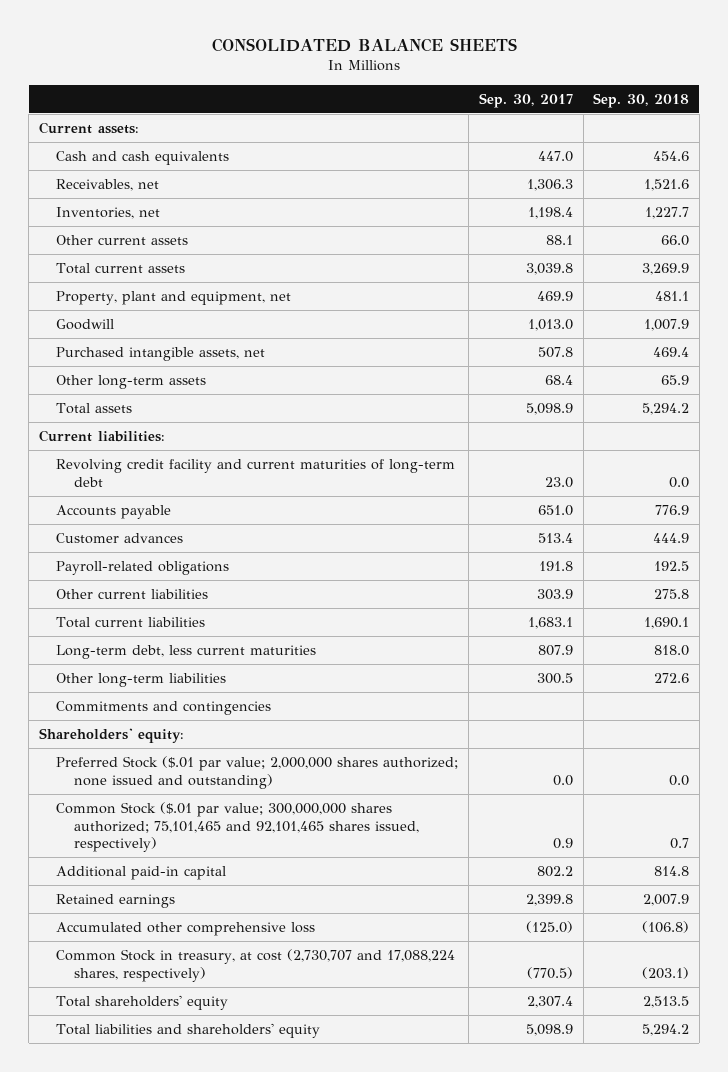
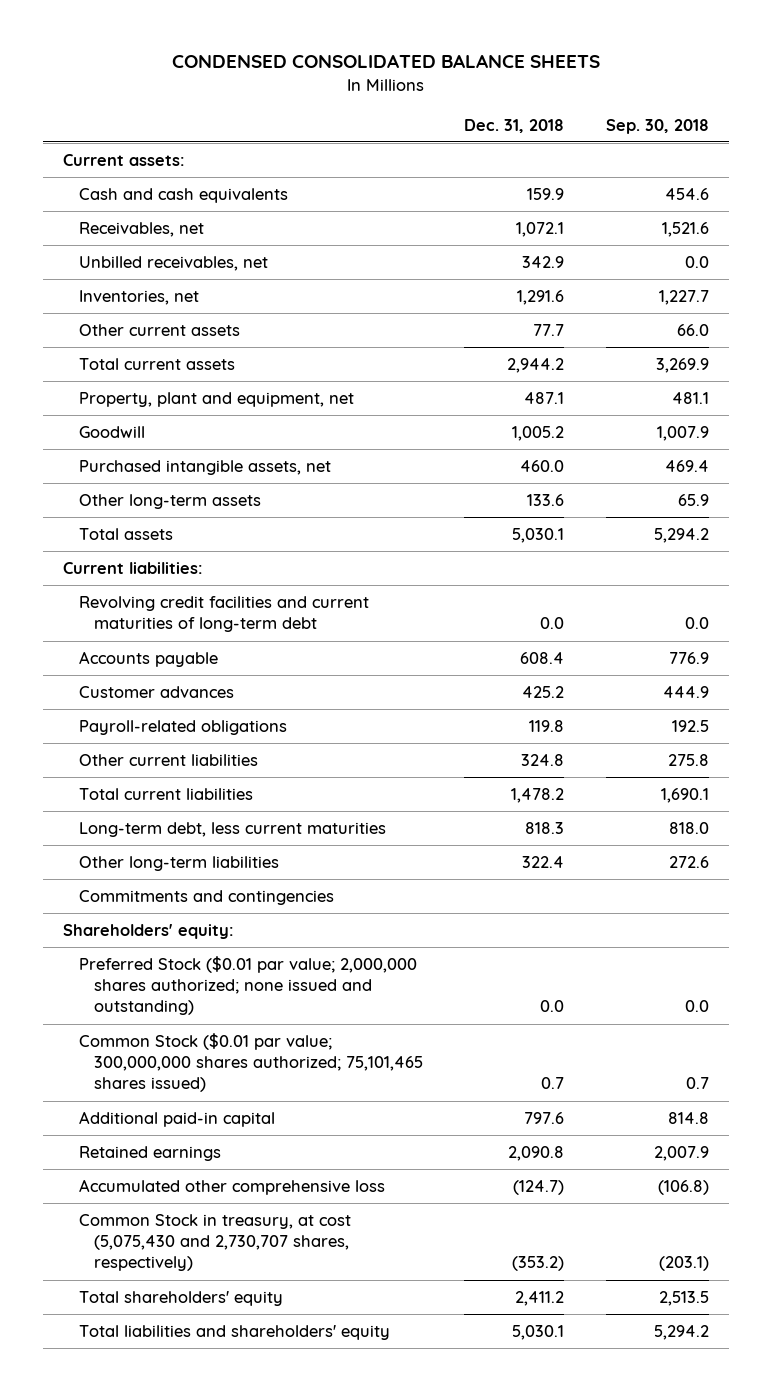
[212,38,518,53] CONSOLIDATED BALANCE SHEETS -> [171,54,600,69] CONDENSED CONSOLIDATED BALANCE SHEETS
[478,92,573,108] Sep. 30, 2017 -> none
none -> [464,118,565,133] Dec. 31, 2018
none -> [78,256,268,272] Unbilled receivables, net
[56,459,456,487] Revolving credit facility and current maturities of long-term debt -> [78,596,369,633] Revolving credit facilities and current maturities of long-term debt
[56,756,459,789] Preferred Stock ($.01 par value; 2,000,000 shares authorized; none issued and outstanding) -> [78,956,417,1016] Preferred Stock ($0.01 par value; 2,000,000 shares authorized; none issued and outstanding)
[56,802,419,853] Common Stock ($.01 par value; 300,000,000 shares authorized; 75,101,465 and 92,101,465 shares issued, respectively) -> [78,1033,424,1093] Common Stock ($0.01 par value; 300,000,000 shares authorized; 75,101,465 shares issued)
[56,949,456,982] Common Stock in treasury, at cost (2,730,707 and 17,088,224 shares, respectively) -> [78,1214,351,1272] Common Stock in treasury, at cost (5,075,430 and 2,730,707 shares, respectively)

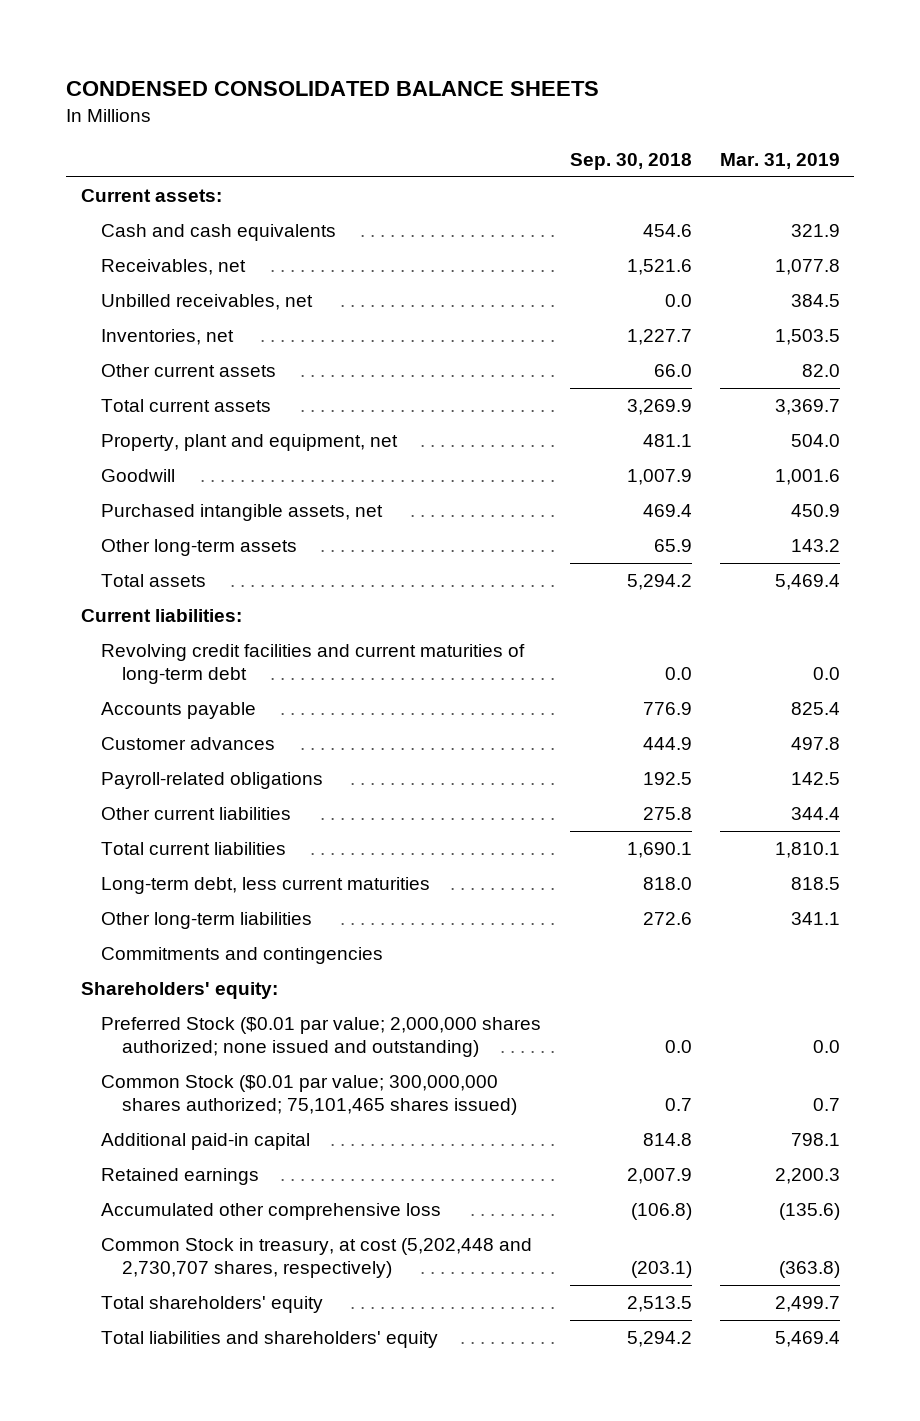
[464,118,565,133] Dec. 31, 2018 -> none
none -> [719,152,840,169] Mar. 31, 2019
[78,1214,351,1272] Common Stock in treasury, at cost (5,075,430 and 2,730,707 shares, respectively) -> [101,1238,533,1279] Common Stock in treasury, at cost (5,202,448 and 2,730,707 shares, respectively)

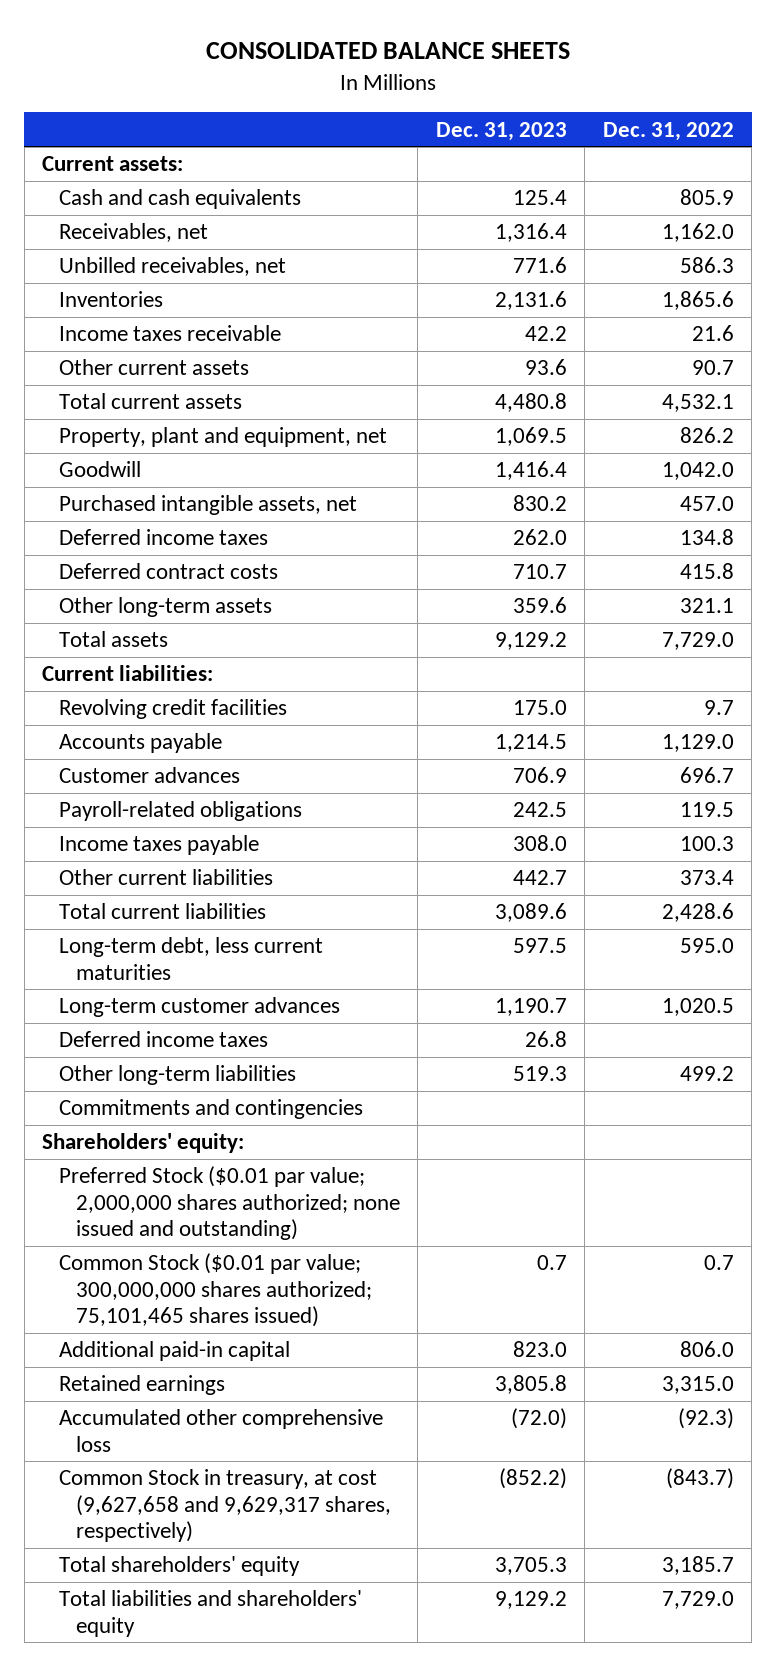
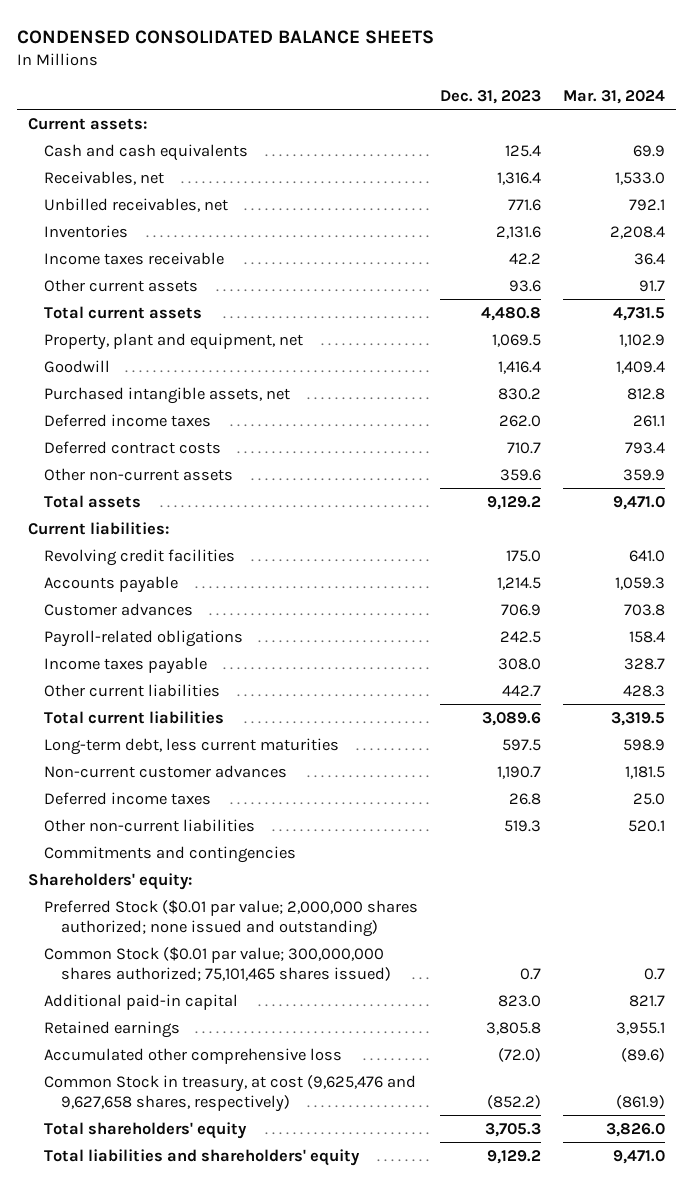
[206,42,571,60] CONSOLIDATED BALANCE SHEETS -> [17,30,435,45] CONDENSED CONSOLIDATED BALANCE SHEETS
[602,121,734,141] Dec. 31, 2022 -> none
none -> [562,90,665,105] Mar. 31, 2024
[59,597,273,618] Other long-term assets -> [44,467,234,481] Other non-current assets
[59,997,341,1018] Long-term customer advances -> [44,764,288,778] Non-current customer advances
[59,1065,297,1086] Other long-term liabilities -> [44,818,256,832] Other non-current liabilities
[59,1469,391,1542] Common Stock in treasury, at cost (9,627,658 and 9,629,317 shares, respectively) -> [44,1074,417,1112] Common Stock in treasury, at cost (9,625,476 and 9,627,658 shares, respectively)

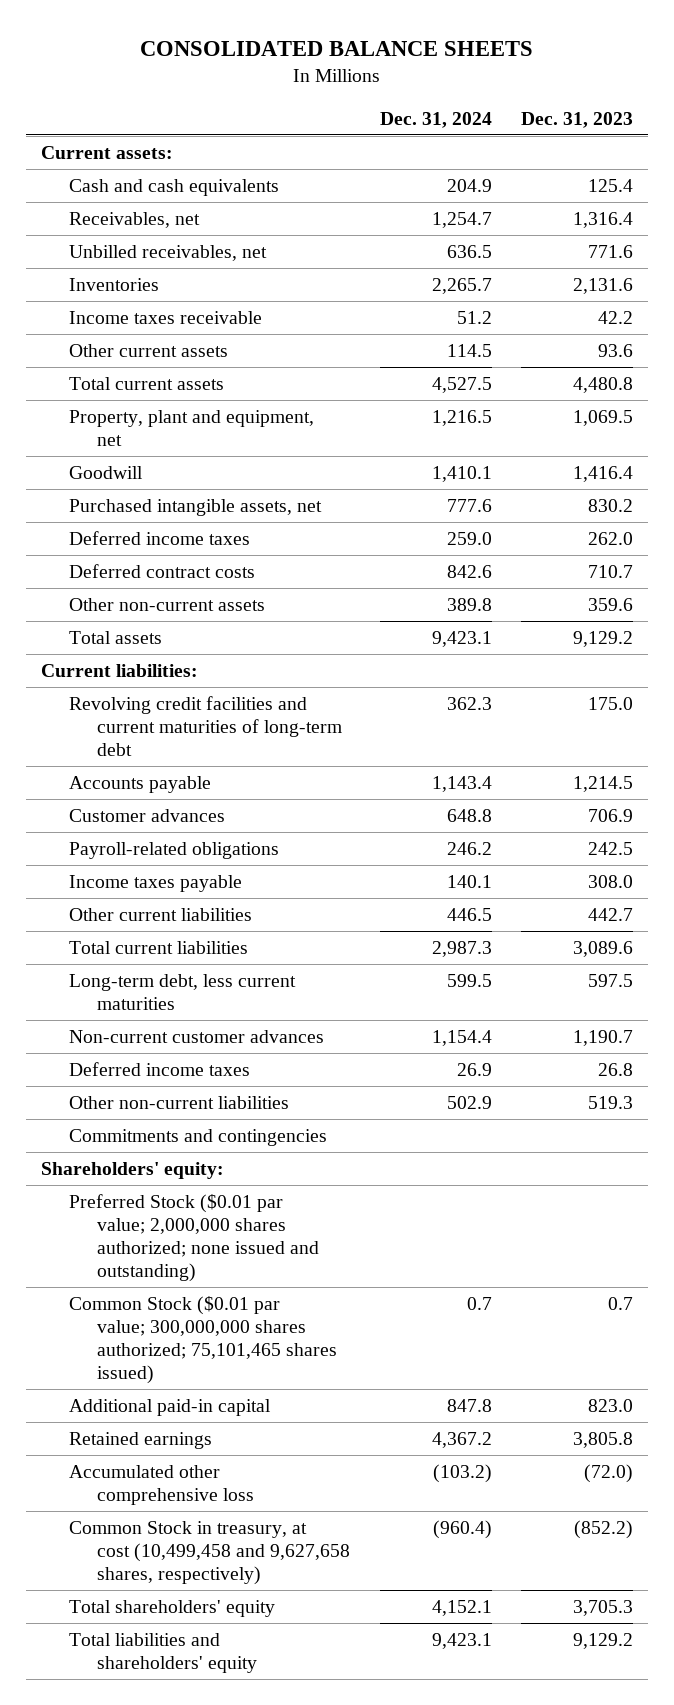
[17,30,435,45] CONDENSED CONSOLIDATED BALANCE SHEETS -> [139,41,533,57] CONSOLIDATED BALANCE SHEETS
[562,90,665,105] Mar. 31, 2024 -> none
none -> [379,111,492,128] Dec. 31, 2024
[44,548,236,566] Revolving credit facilities -> [68,695,343,757] Revolving credit facilities and current maturities of long-term debt
[44,1074,417,1112] Common Stock in treasury, at cost (9,625,476 and 9,627,658 shares, respectively) -> [68,1520,351,1586] Common Stock in treasury, at cost (10,499,458 and 9,627,658 shares, respectively)

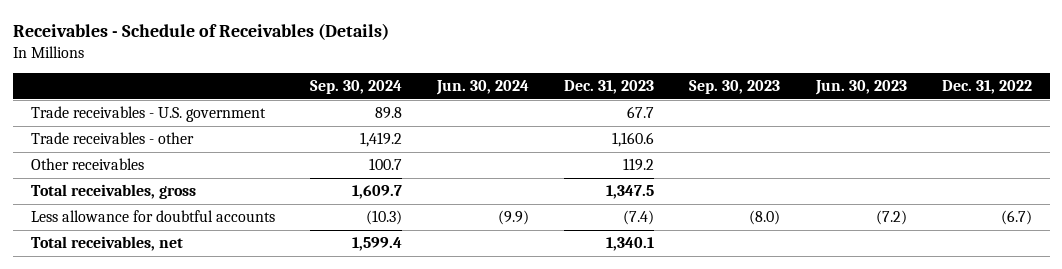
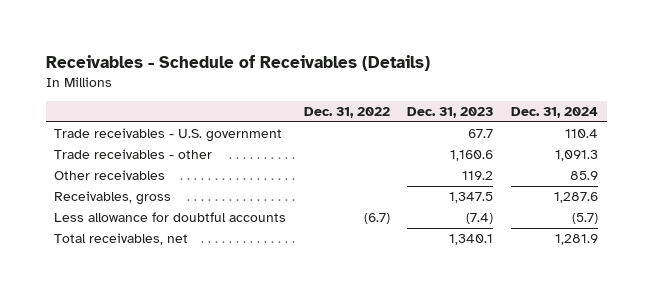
[309,80,402,95] Sep. 30, 2024 -> none
[436,80,530,96] Jun. 30, 2024 -> none
[689,80,781,95] Sep. 30, 2023 -> none
[814,80,907,96] Jun. 30, 2023 -> none
none -> [511,107,599,119] Dec. 31, 2024
[30,184,196,200] Total receivables, gross -> [54,191,172,206] Receivables, gross

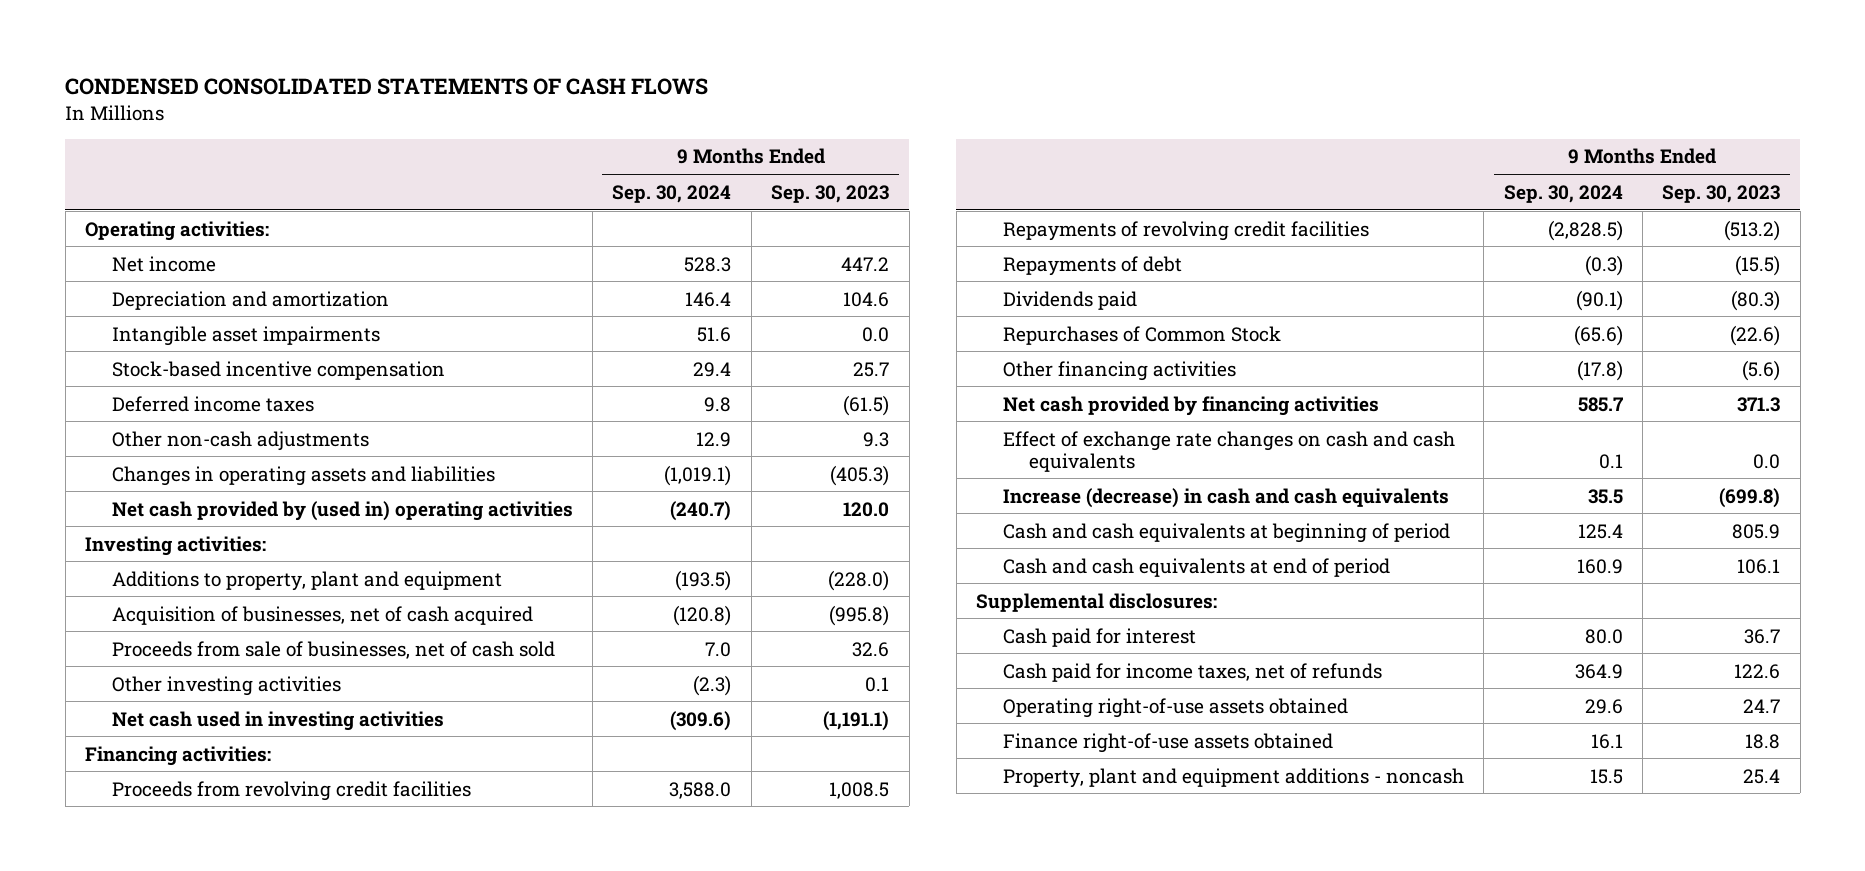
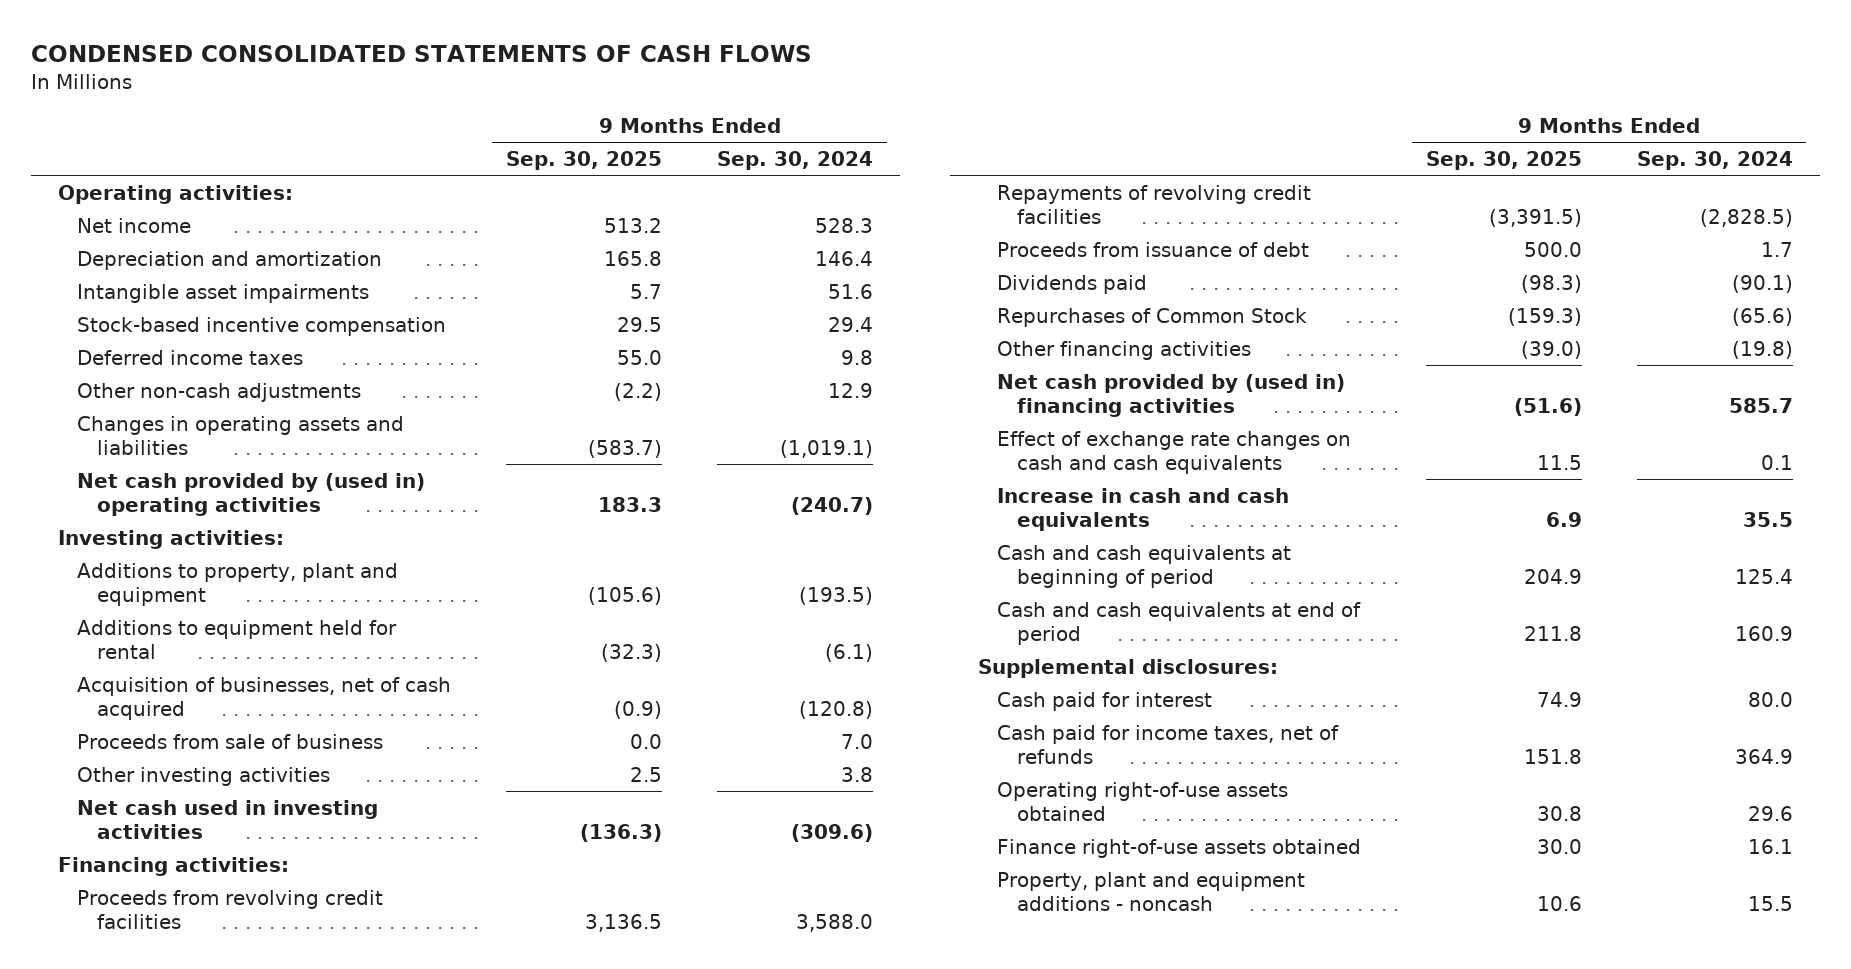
[771,184,890,203] Sep. 30, 2023 -> none
none -> [506,151,663,171] Sep. 30, 2025
none -> [77,619,398,659] Additions to equipment held for rental
[111,640,555,659] Proceeds from sale of businesses, net of cash sold -> [77,733,384,749] Proceeds from sale of business
[693,674,732,696] (2.3) -> [840,766,873,782] 3.8
[1002,255,1182,276] Repayments of debt -> none
none -> [997,241,1310,257] Proceeds from issuance of debt
[1576,359,1623,381] (17.8) -> [1731,340,1793,359] (19.8)
[1002,395,1379,416] Net cash provided by financing activities -> [997,373,1346,417] Net cash provided by (used in) financing activities
[1002,487,1449,508] Increase (decrease) in cash and cash equivalents -> [997,487,1290,531] Increase in cash and cash equivalents

